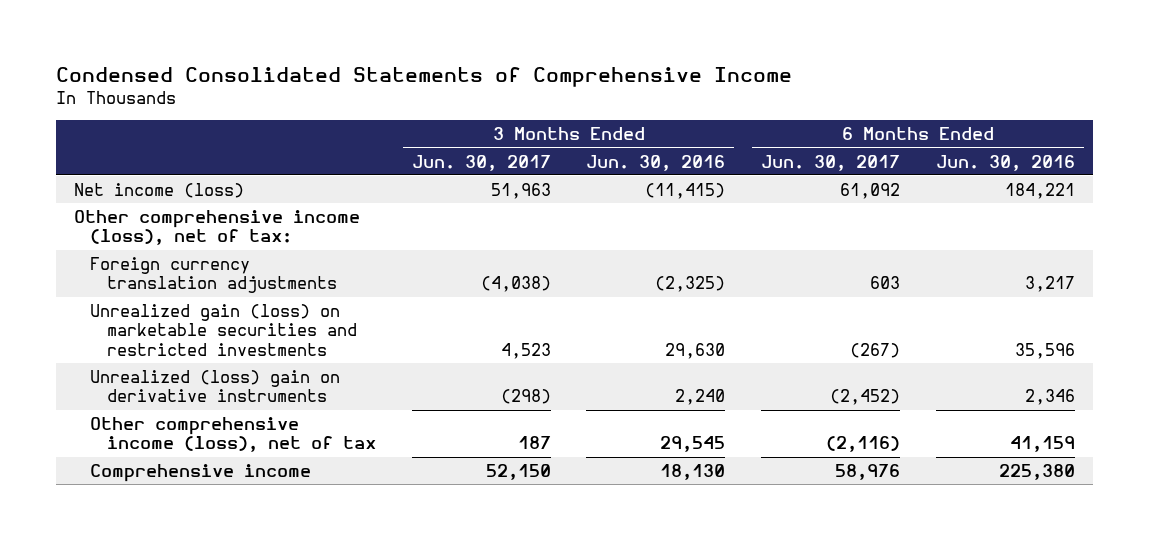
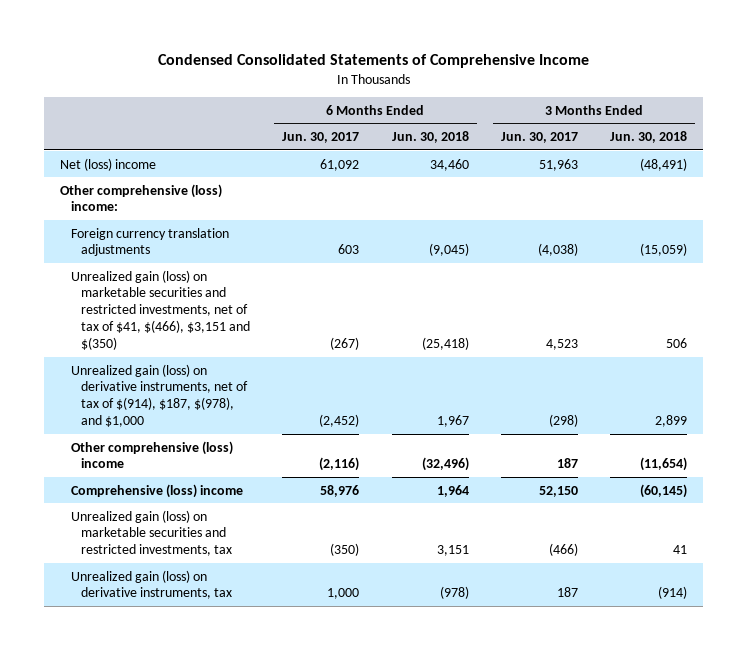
[586,154,726,171] Jun. 30, 2016 -> none
[935,154,1075,171] Jun. 30, 2016 -> none
none -> [391,130,469,143] Jun. 30, 2018
none -> [610,130,688,143] Jun. 30, 2018
[73,182,244,198] Net income (loss) -> [60,157,157,171] Net (loss) income
[73,209,360,246] Other comprehensive income (loss), net of tax: -> [60,183,223,212] Other comprehensive (loss) income:
[90,303,357,356] Unrealized gain (loss) on marketable securities and restricted investments -> [70,269,251,351] Unrealized gain (loss) on marketable securities and restricted investments, net of tax of $41, $(466), $3,151 and $(350)
[90,369,341,403] Unrealized (loss) gain on derivative instruments -> [70,363,249,428] Unrealized gain (loss) on derivative instruments, net of tax of $(914), $187, $(978), and $1,000
[90,416,376,453] Other comprehensive income (loss), net of tax -> [70,440,233,469] Other comprehensive (loss) income
[90,463,312,482] Comprehensive income -> [70,483,243,498] Comprehensive (loss) income
none -> [70,509,233,557] Unrealized gain (loss) on marketable securities and restricted investments, tax
none -> [70,569,233,600] Unrealized gain (loss) on derivative instruments, tax

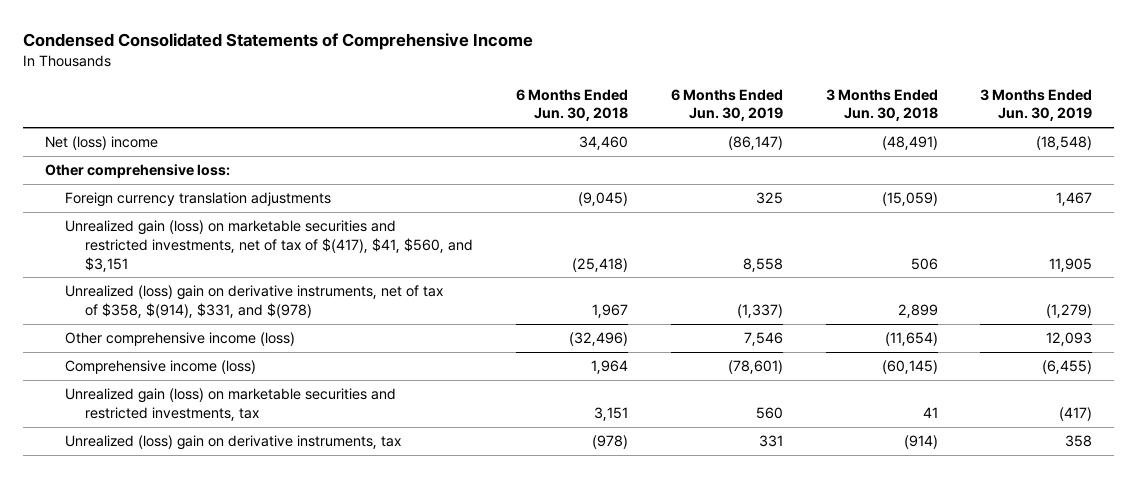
[282,131,360,143] Jun. 30, 2017 -> none
[500,131,578,143] Jun. 30, 2017 -> none
none -> [670,88,783,122] 6 Months Ended Jun. 30, 2019
none -> [980,88,1093,122] 3 Months Ended Jun. 30, 2019
[60,183,223,212] Other comprehensive (loss) income: -> [44,164,230,179] Other comprehensive loss:
[70,269,251,351] Unrealized gain (loss) on marketable securities and restricted investments, net of tax of $41, $(466), $3,151 and $(350) -> [64,220,473,272] Unrealized gain (loss) on marketable securities and restricted investments, net of tax of $(417), $41, $560, and $3,151
[70,363,249,428] Unrealized gain (loss) on derivative instruments, net of tax of $(914), $187, $(978), and $1,000 -> [64,285,443,318] Unrealized (loss) gain on derivative instruments, net of tax of $358, $(914), $331, and $(978)
[70,440,233,469] Other comprehensive (loss) income -> [64,332,295,347] Other comprehensive income (loss)
[70,483,243,498] Comprehensive (loss) income -> [64,360,256,375] Comprehensive income (loss)
[70,569,233,600] Unrealized gain (loss) on derivative instruments, tax -> [64,435,401,451] Unrealized (loss) gain on derivative instruments, tax

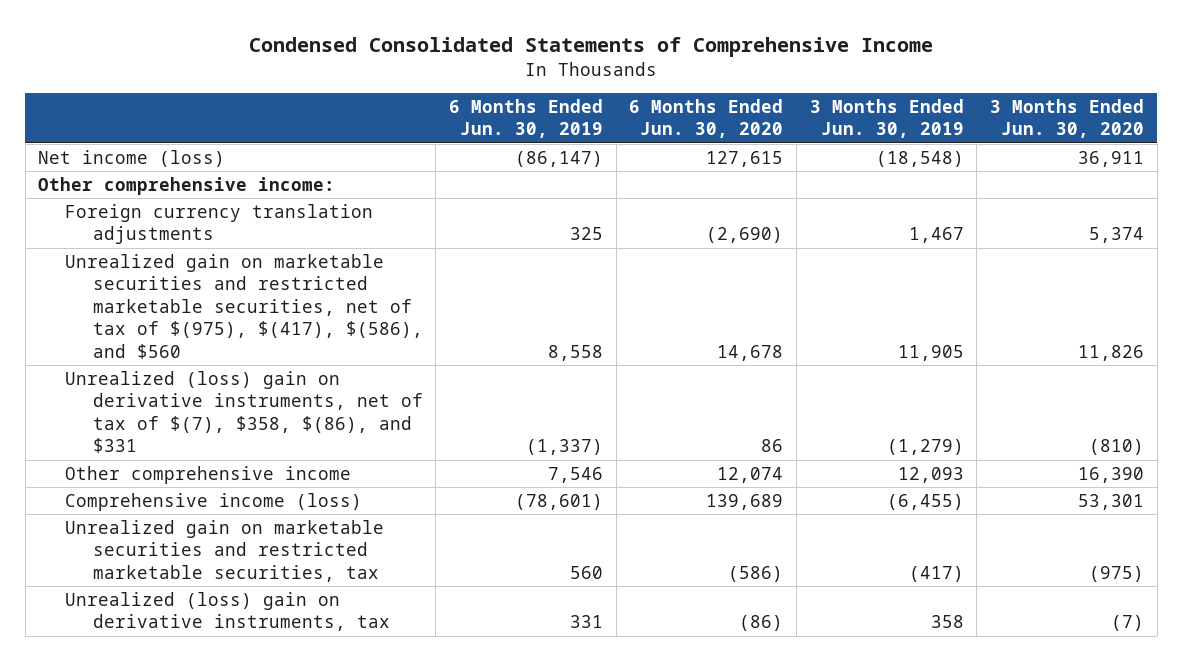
[515,88,628,122] 6 Months Ended Jun. 30, 2018 -> none
[825,88,938,122] 3 Months Ended Jun. 30, 2018 -> none
none -> [629,98,784,139] 6 Months Ended Jun. 30, 2020
none -> [989,98,1144,139] 3 Months Ended Jun. 30, 2020
[44,136,158,151] Net (loss) income -> [38,149,226,167] Net income (loss)
[44,164,230,179] Other comprehensive loss: -> [38,176,336,195] Other comprehensive income:
[64,220,473,272] Unrealized gain (loss) on marketable securities and restricted investments, net of tax of $(417), $41, $560, and $3,151 -> [65,253,423,359] Unrealized gain on marketable securities and restricted marketable securities, net of tax of $(975), $(417), $(586), and $560
[64,285,443,318] Unrealized (loss) gain on derivative instruments, net of tax of $358, $(914), $331, and $(978) -> [65,370,423,454] Unrealized (loss) gain on derivative instruments, net of tax of $(7), $358, $(86), and $331
[64,332,295,347] Other comprehensive income (loss) -> [65,465,352,484] Other comprehensive income
[64,388,396,421] Unrealized gain (loss) on marketable securities and restricted investments, tax -> [65,519,385,582] Unrealized gain on marketable securities and restricted marketable securities, tax

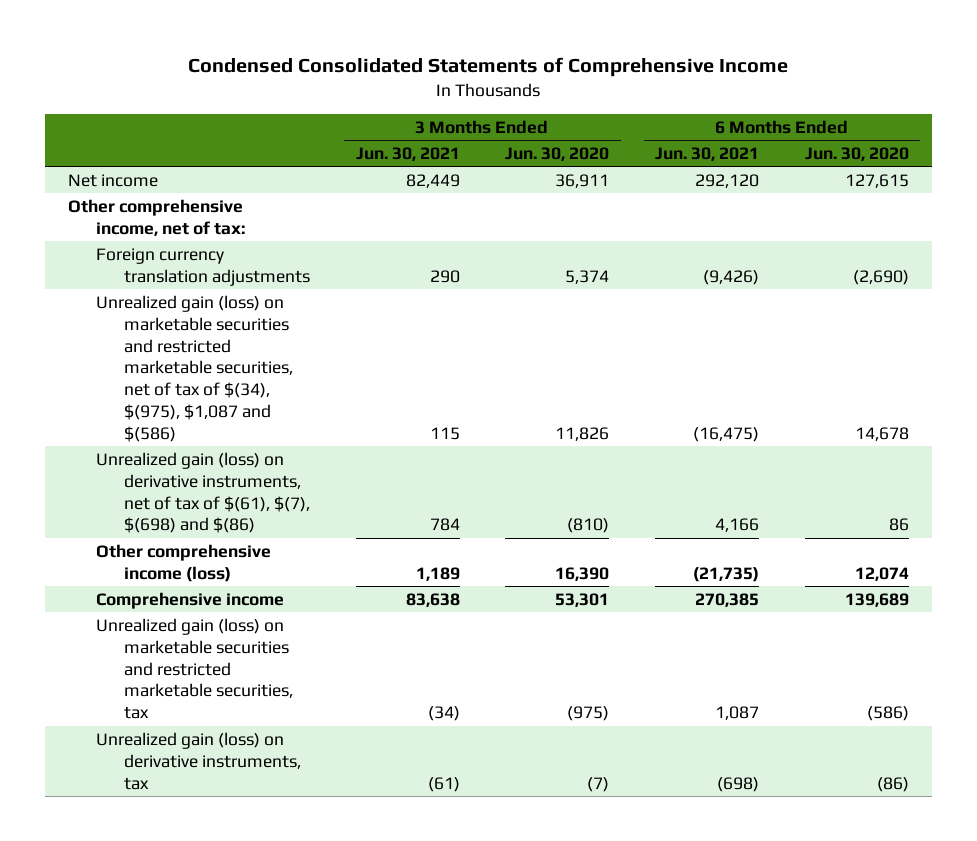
[448,98,603,139] 6 Months Ended Jun. 30, 2019 -> none
[809,98,964,139] 3 Months Ended Jun. 30, 2019 -> none
none -> [355,146,460,161] Jun. 30, 2021
none -> [655,146,760,161] Jun. 30, 2021
[38,149,226,167] Net income (loss) -> [68,173,159,187] Net income
[38,176,336,195] Other comprehensive income: -> [68,198,245,236] Other comprehensive income, net of tax:
[65,253,423,359] Unrealized gain on marketable securities and restricted marketable securities, net of tax of $(975), $(417), $(586), and $560 -> [95,294,293,443] Unrealized gain (loss) on marketable securities and restricted marketable securities, net of tax of $(34), $(975), $1,087 and $(586)
[65,370,423,454] Unrealized (loss) gain on derivative instruments, net of tax of $(7), $358, $(86), and $331 -> [95,451,310,534] Unrealized gain (loss) on derivative instruments, net of tax of $(61), $(7), $(698) and $(86)
[65,465,352,484] Other comprehensive income -> [95,543,271,582] Other comprehensive income (loss)
[65,492,363,511] Comprehensive income (loss) -> [95,591,284,609] Comprehensive income
[65,519,385,582] Unrealized gain on marketable securities and restricted marketable securities, tax -> [95,617,293,720] Unrealized gain (loss) on marketable securities and restricted marketable securities, tax
[65,591,390,632] Unrealized (loss) gain on derivative instruments, tax -> [95,731,301,790] Unrealized gain (loss) on derivative instruments, tax

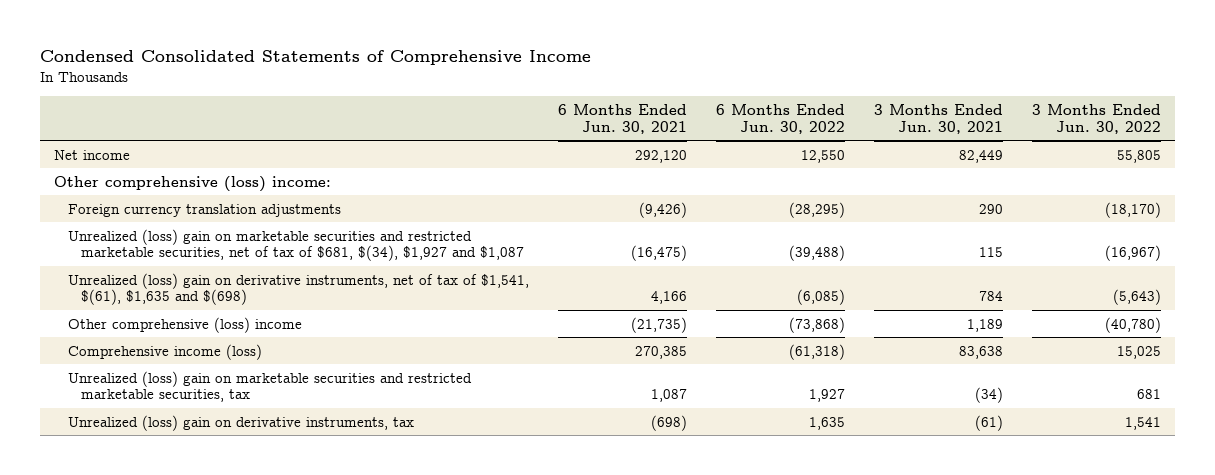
[505,146,610,161] Jun. 30, 2020 -> none
[804,146,909,161] Jun. 30, 2020 -> none
none -> [715,103,845,134] 6 Months Ended Jun. 30, 2022
none -> [1031,103,1161,134] 3 Months Ended Jun. 30, 2022
[68,198,245,236] Other comprehensive income, net of tax: -> [54,175,332,192] Other comprehensive (loss) income:
[95,294,293,443] Unrealized gain (loss) on marketable securities and restricted marketable securities, net of tax of $(34), $(975), $1,087 and $(586) -> [67,228,525,262] Unrealized (loss) gain on marketable securities and restricted marketable securities, net of tax of $681, $(34), $1,927 and $1,087
[95,451,310,534] Unrealized gain (loss) on derivative instruments, net of tax of $(61), $(7), $(698) and $(86) -> [67,272,529,306] Unrealized (loss) gain on derivative instruments, net of tax of $1,541, $(61), $1,635 and $(698)
[95,543,271,582] Other comprehensive income (loss) -> [67,316,302,333] Other comprehensive (loss) income
[95,591,284,609] Comprehensive income -> [67,343,262,360] Comprehensive income (loss)
[95,617,293,720] Unrealized gain (loss) on marketable securities and restricted marketable securities, tax -> [67,370,472,403] Unrealized (loss) gain on marketable securities and restricted marketable securities, tax
[95,731,301,790] Unrealized gain (loss) on derivative instruments, tax -> [67,414,414,431] Unrealized (loss) gain on derivative instruments, tax

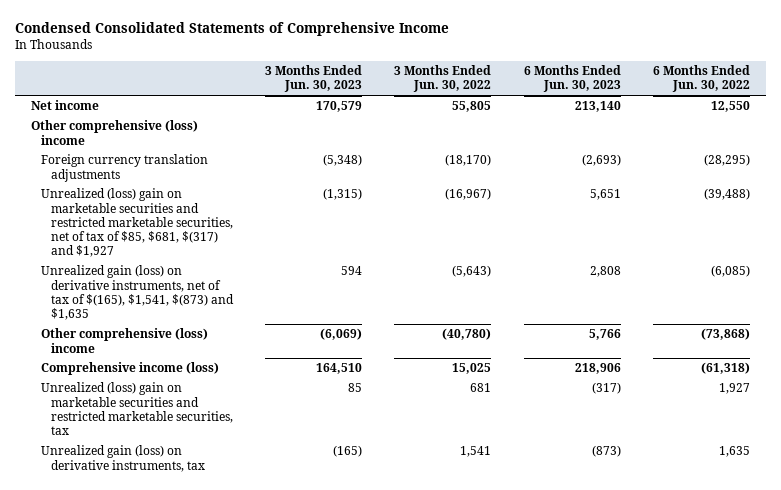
[557,103,687,134] 6 Months Ended Jun. 30, 2021 -> none
[873,103,1003,134] 3 Months Ended Jun. 30, 2021 -> none
none -> [265,64,363,93] 3 Months Ended Jun. 30, 2023
none -> [523,64,621,93] 6 Months Ended Jun. 30, 2023
[54,175,332,192] Other comprehensive (loss) income: -> [30,120,198,145] Other comprehensive (loss) income
[67,228,525,262] Unrealized (loss) gain on marketable securities and restricted marketable securities, net of tax of $681, $(34), $1,927 and $1,087 -> [40,188,233,257] Unrealized (loss) gain on marketable securities and restricted marketable securities, net of tax of $85, $681, $(317) and $1,927
[67,272,529,306] Unrealized (loss) gain on derivative instruments, net of tax of $1,541, $(61), $1,635 and $(698) -> [40,265,234,320] Unrealized gain (loss) on derivative instruments, net of tax of $(165), $1,541, $(873) and $1,635
[67,414,414,431] Unrealized (loss) gain on derivative instruments, tax -> [40,445,205,472] Unrealized gain (loss) on derivative instruments, tax

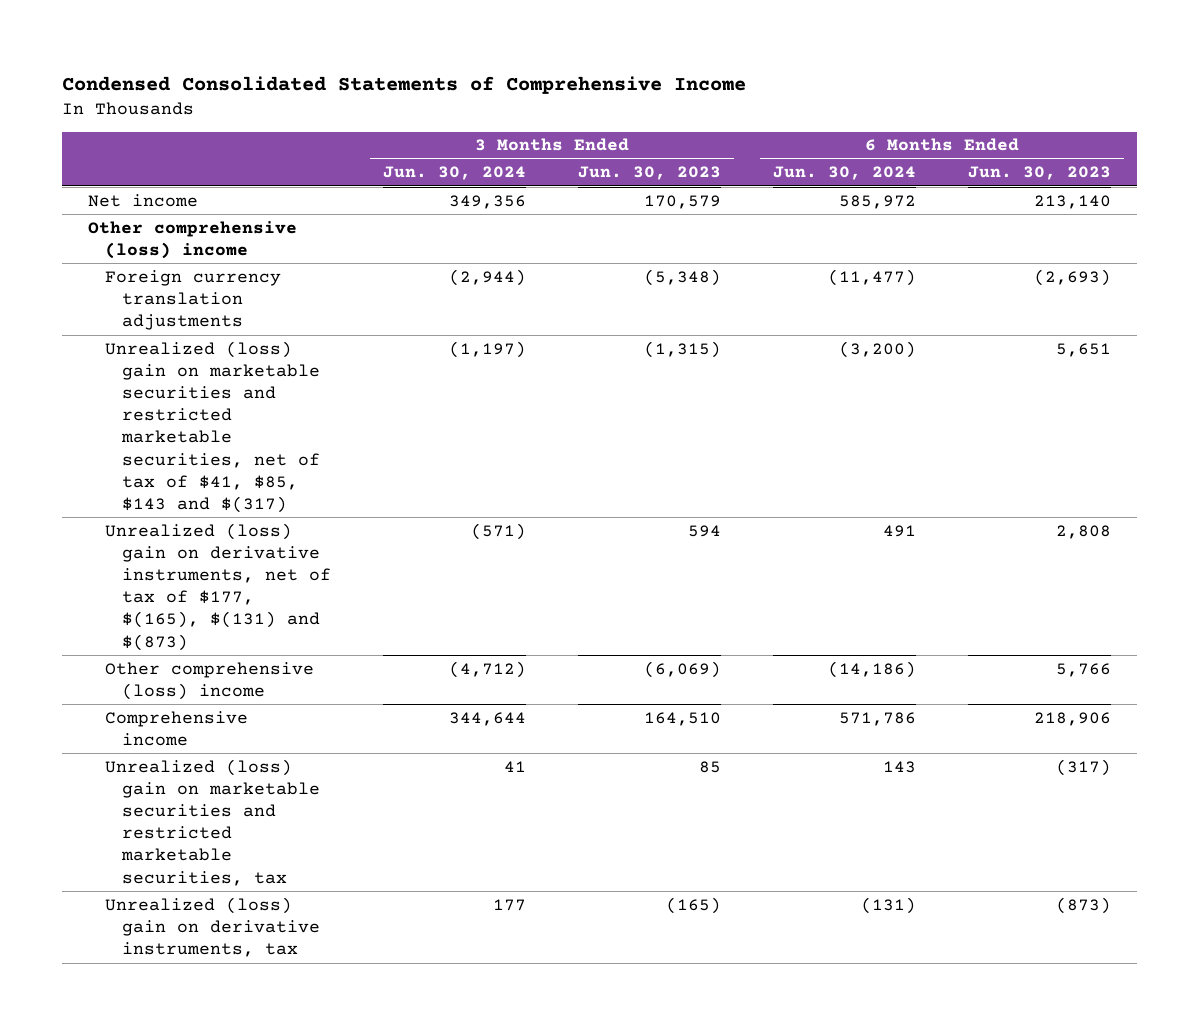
[394,64,492,93] 3 Months Ended Jun. 30, 2022 -> none
[652,64,750,93] 6 Months Ended Jun. 30, 2022 -> none
none -> [383,166,527,181] Jun. 30, 2024
none -> [773,166,917,181] Jun. 30, 2024
[40,188,233,257] Unrealized (loss) gain on marketable securities and restricted marketable securities, net of tax of $85, $681, $(317) and $1,927 -> [105,340,321,513] Unrealized (loss) gain on marketable securities and restricted marketable securities, net of tax of $41, $85, $143 and $(317)
[40,265,234,320] Unrealized gain (loss) on derivative instruments, net of tax of $(165), $1,541, $(873) and $1,635 -> [105,522,332,651] Unrealized (loss) gain on derivative instruments, net of tax of $177, $(165), $(131) and $(873)
[40,362,219,376] Comprehensive income (loss) -> [105,710,249,746] Comprehensive income
[40,445,205,472] Unrealized gain (loss) on derivative instruments, tax -> [105,896,321,958] Unrealized (loss) gain on derivative instruments, tax

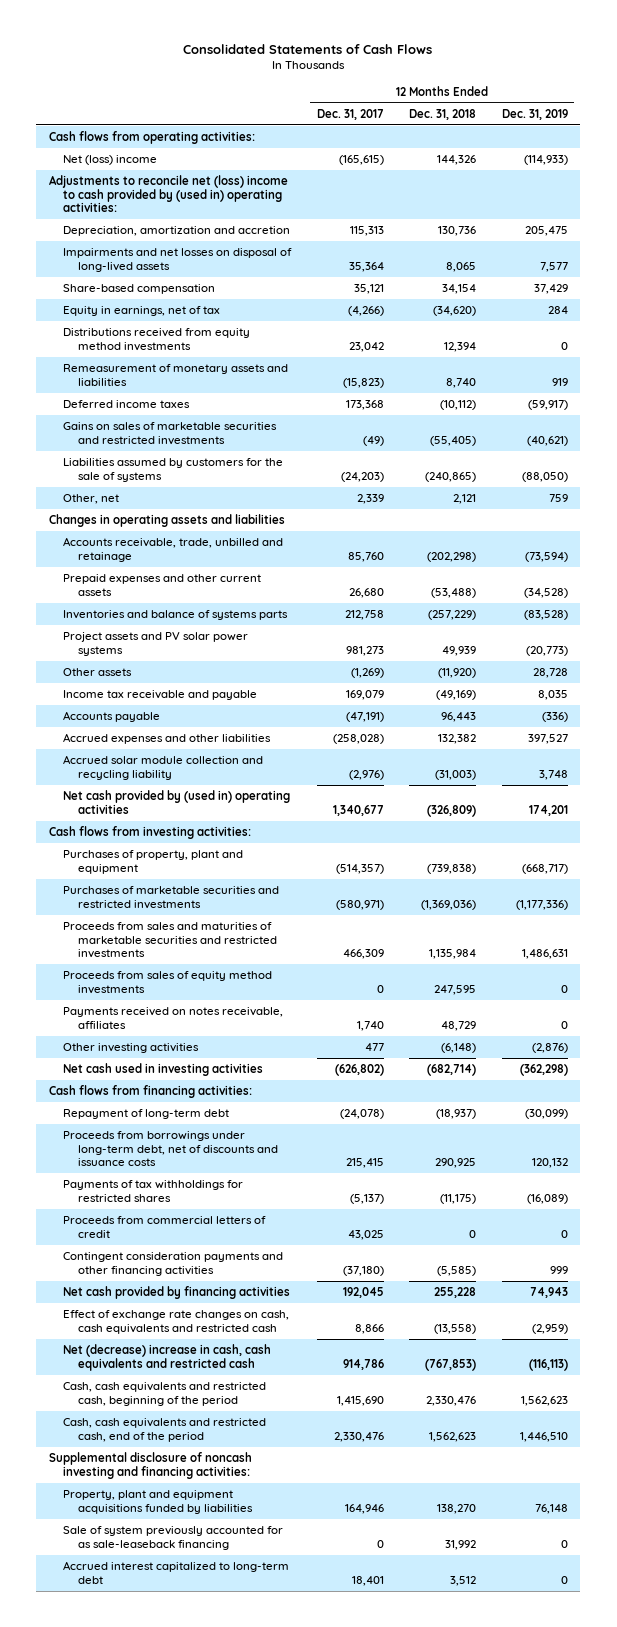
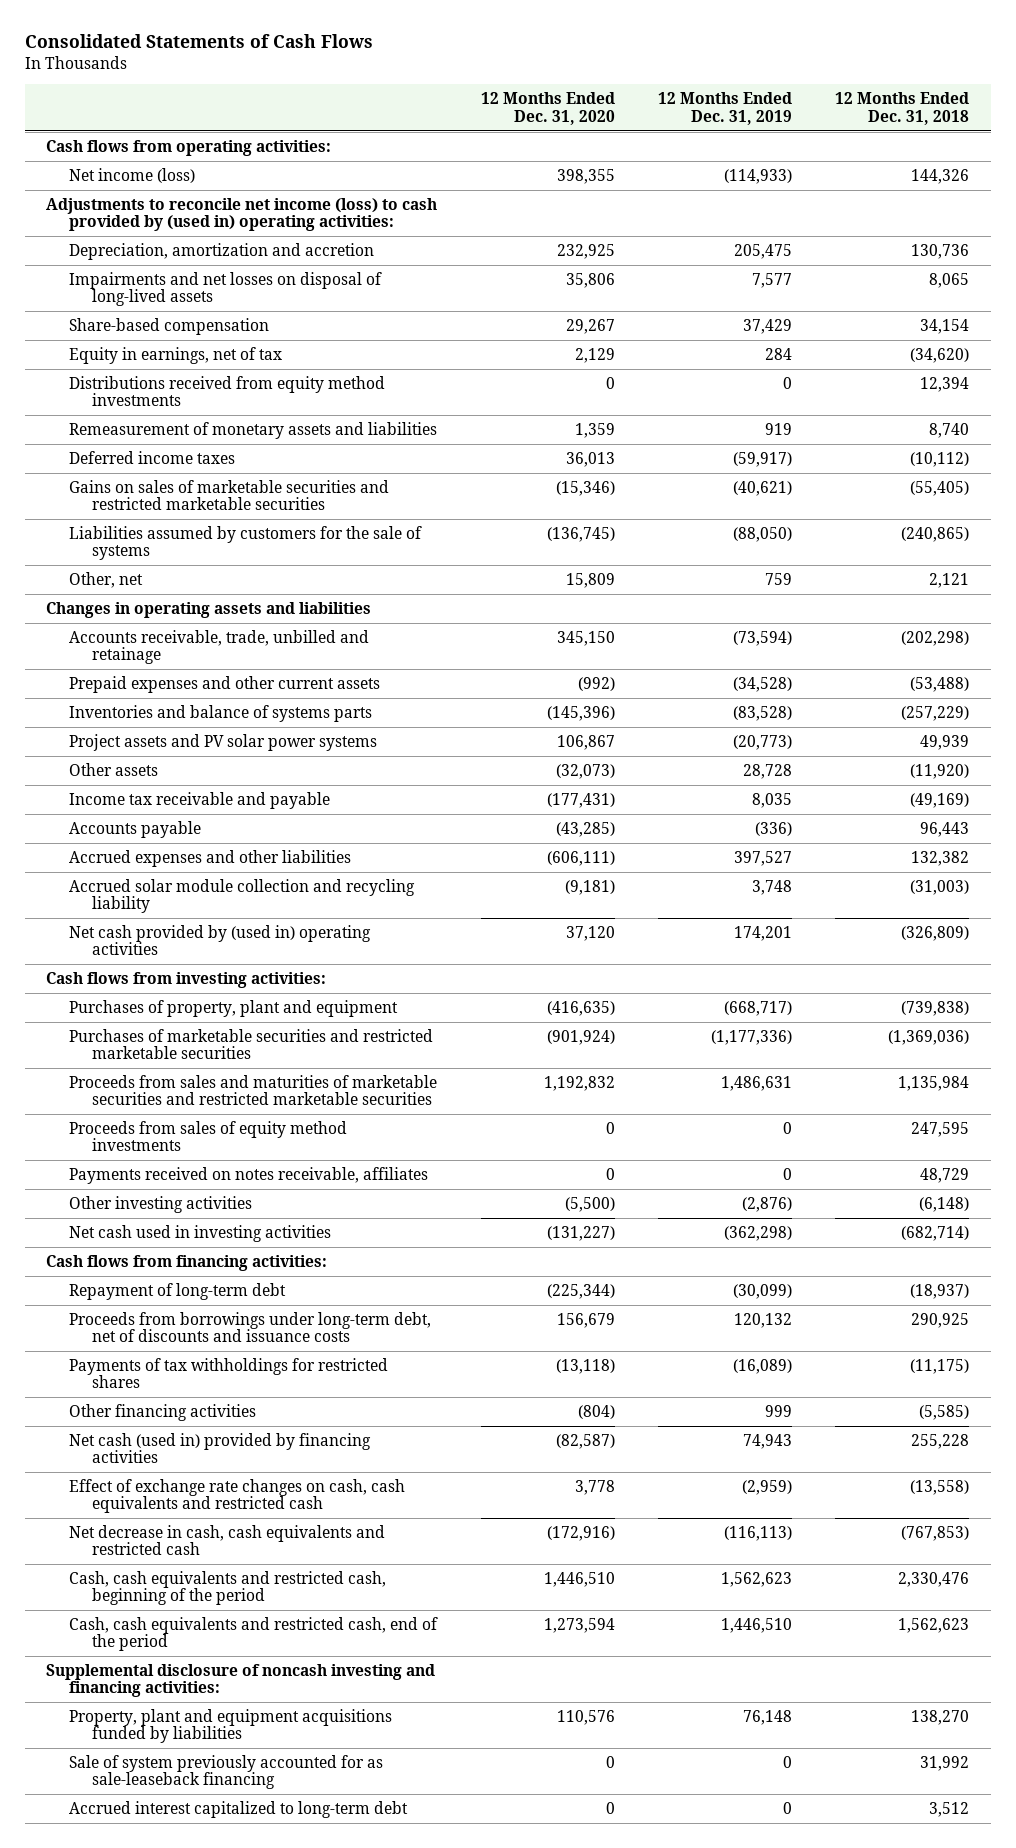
[316,108,384,120] Dec. 31, 2017 -> none
none -> [480,92,615,125] 12 Months Ended Dec. 31, 2020
[63,155,158,166] Net (loss) income -> [69,167,196,183] Net income (loss)
[49,175,289,212] Adjustments to reconcile net (loss) income to cash provided by (used in) operating activities: -> [46,197,438,232] Adjustments to reconcile net income (loss) to cash provided by (used in) operating activities:
[63,422,278,445] Gains on sales of marketable securities and restricted investments -> [69,479,390,511] Gains on sales of marketable securities and restricted marketable securities
[63,886,280,909] Purchases of marketable securities and restricted investments -> [69,1028,434,1060] Purchases of marketable securities and restricted marketable securities
[63,922,277,958] Proceeds from sales and maturities of marketable securities and restricted investments -> [69,1074,438,1106] Proceeds from sales and maturities of marketable securities and restricted marketable securities
[63,1216,267,1238] Proceeds from commercial letters of credit -> none
[63,1252,284,1276] Contingent consideration payments and other financing activities -> [69,1403,257,1421] Other financing activities
[63,1286,291,1300] Net cash provided by financing activities -> [69,1432,372,1464] Net cash (used in) provided by financing activities
[63,1344,272,1371] Net (decrease) increase in cash, cash equivalents and restricted cash -> [69,1524,386,1556] Net decrease in cash, cash equivalents and restricted cash

